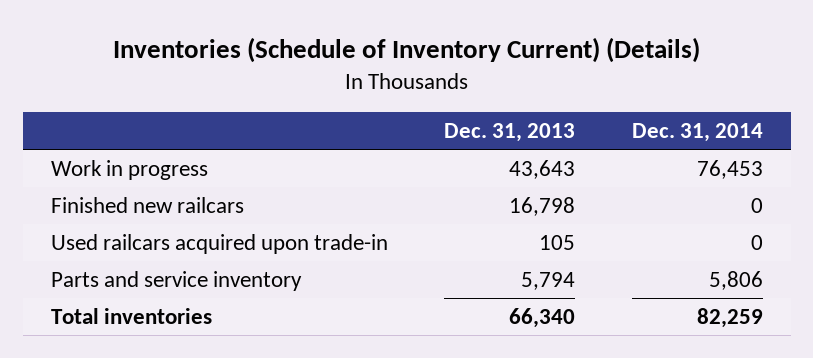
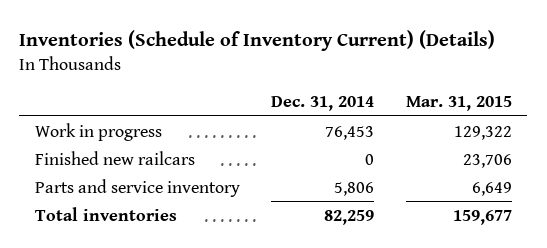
[444,123,576,143] Dec. 31, 2013 -> none
none -> [405,95,512,111] Mar. 31, 2015
[50,233,388,254] Used railcars acquired upon trade-in -> none

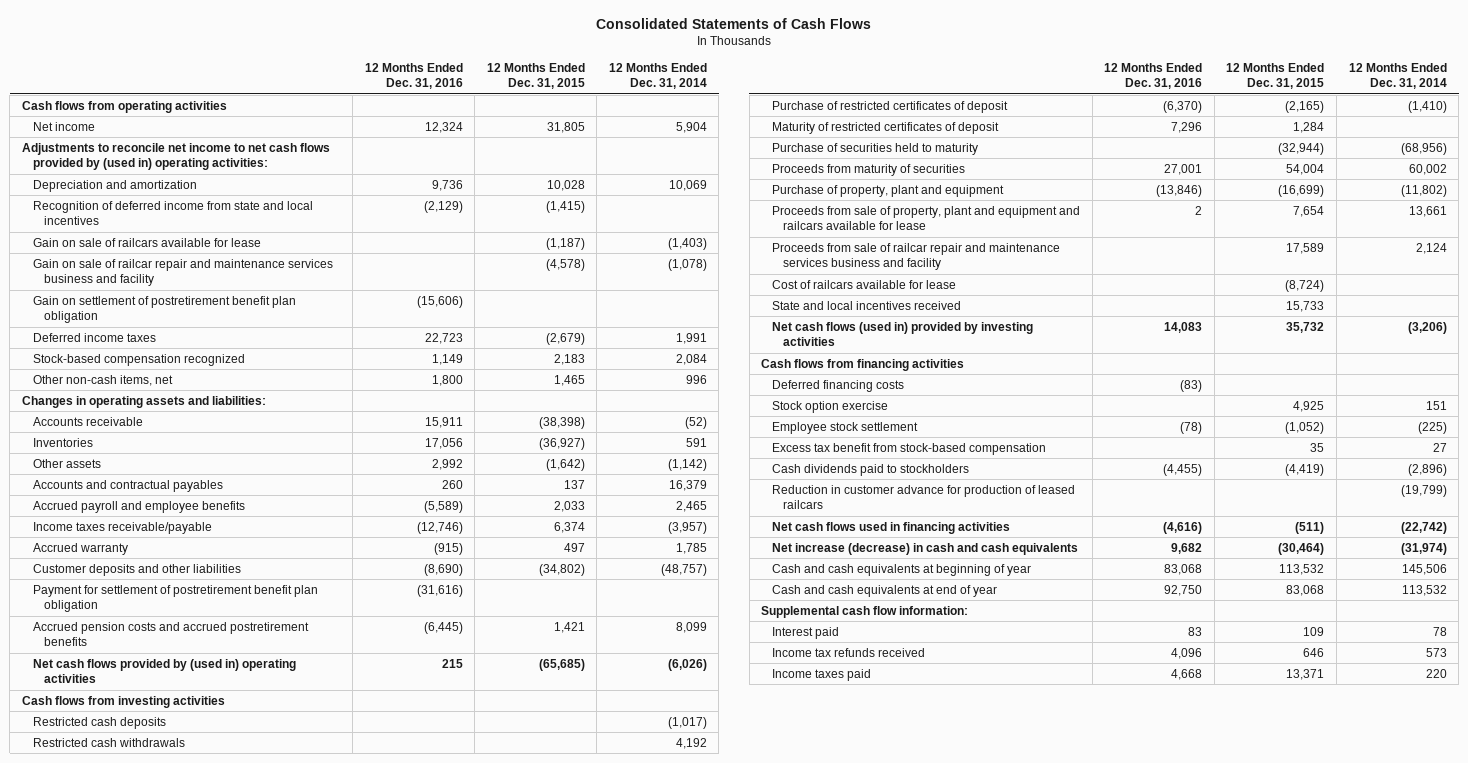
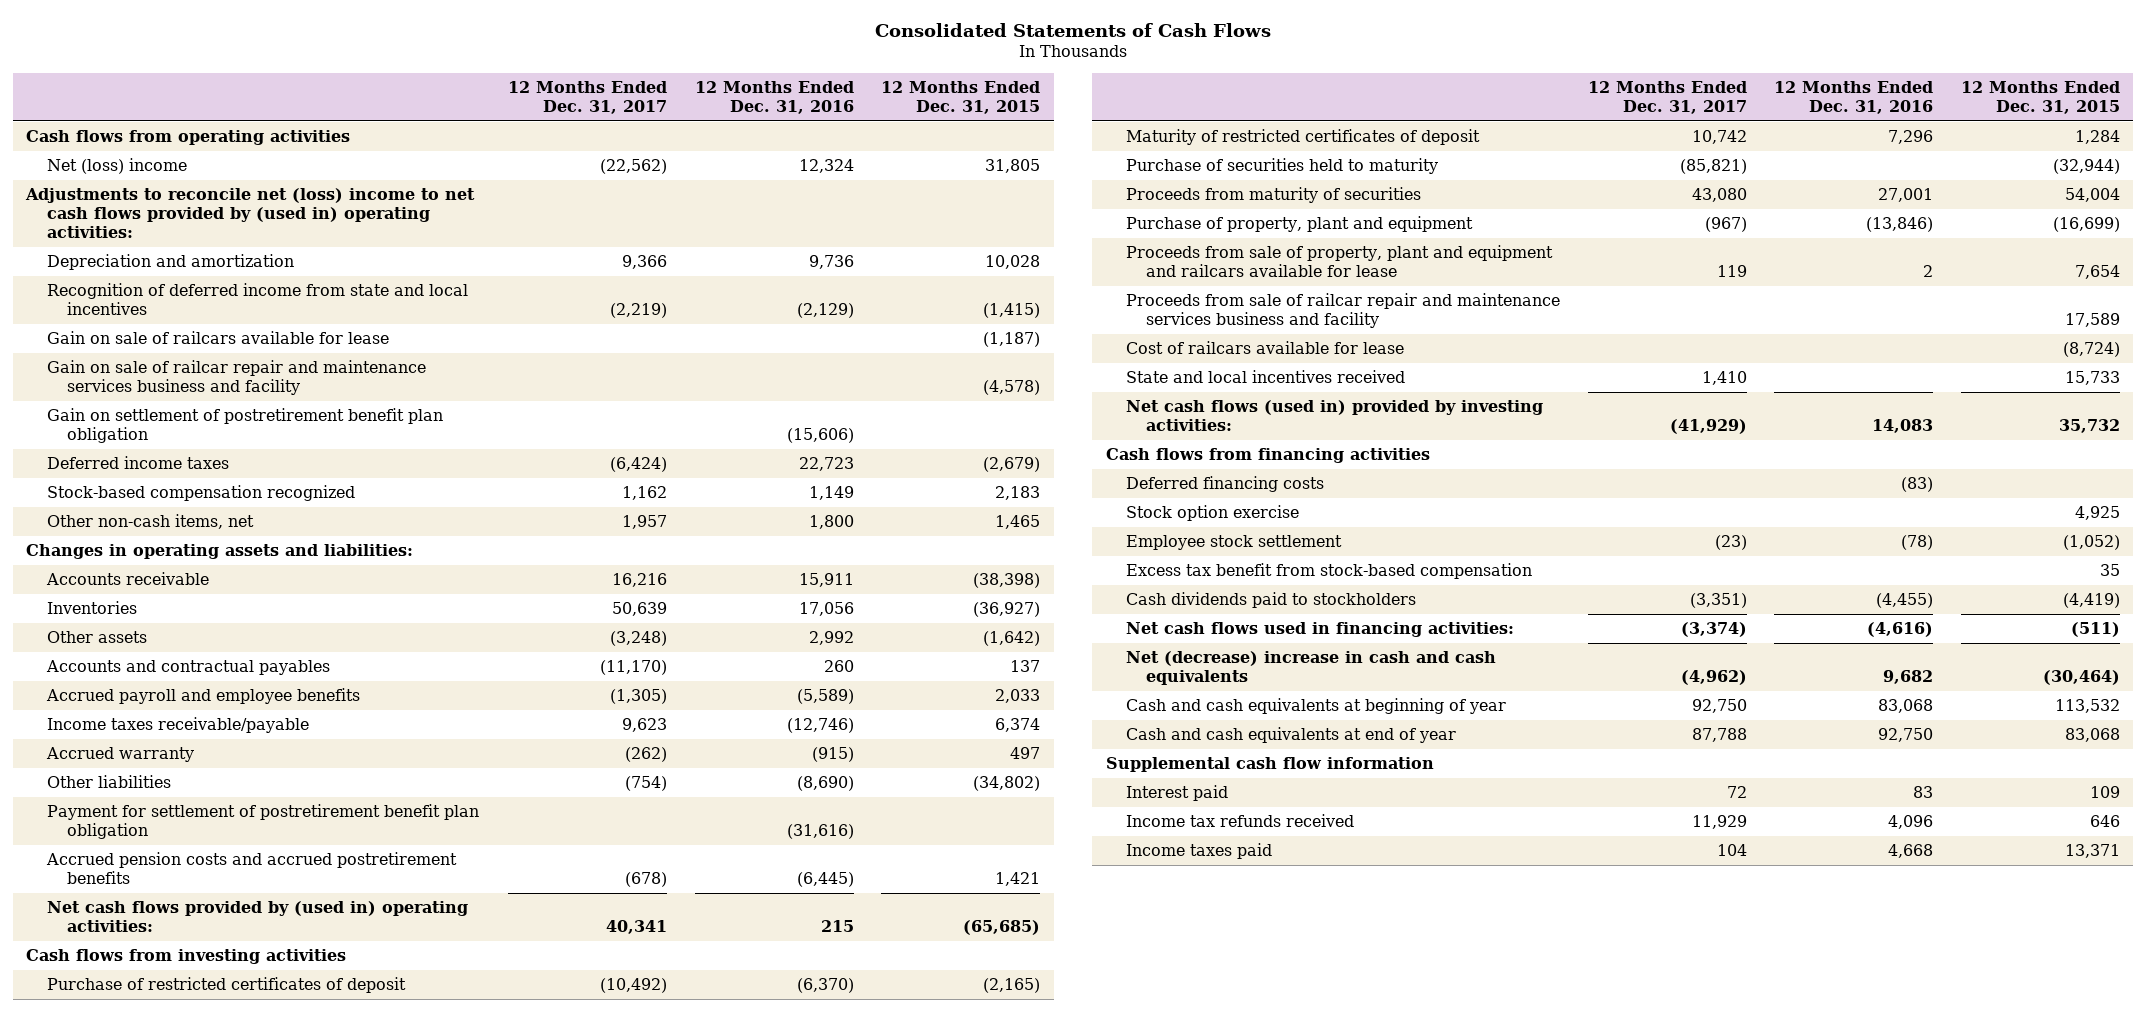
[608,63,707,90] 12 Months Ended Dec. 31, 2014 -> none
none -> [508,81,668,115] 12 Months Ended Dec. 31, 2017
[32,121,95,131] Net income -> [46,158,187,175] Net (loss) income
[21,142,330,171] Adjustments to reconcile net income to net cash flows provided by (used in) operating activities: -> [25,188,476,239] Adjustments to reconcile net (loss) income to net cash flows provided by (used in) operating activities:
[32,563,241,576] Customer deposits and other liabilities -> [46,775,171,789] Other liabilities
[32,658,296,684] Net cash flows provided by (used in) operating activities -> [46,901,468,933] Net cash flows provided by (used in) operating activities:
[32,716,166,729] Restricted cash deposits -> none
[32,737,185,747] Restricted cash withdrawals -> none
[772,321,1034,347] Net cash flows (used in) provided by investing activities -> [1126,400,1544,432] Net cash flows (used in) provided by investing activities:
[772,484,1076,510] Reduction in customer advance for production of leased railcars -> none
[772,521,1011,534] Net cash flows used in financing activities -> [1126,622,1515,638] Net cash flows used in financing activities:
[772,542,1079,555] Net increase (decrease) in cash and cash equivalents -> [1126,651,1497,686] Net (decrease) increase in cash and cash equivalents
[761,605,969,618] Supplemental cash flow information: -> [1106,757,1435,773] Supplemental cash flow information

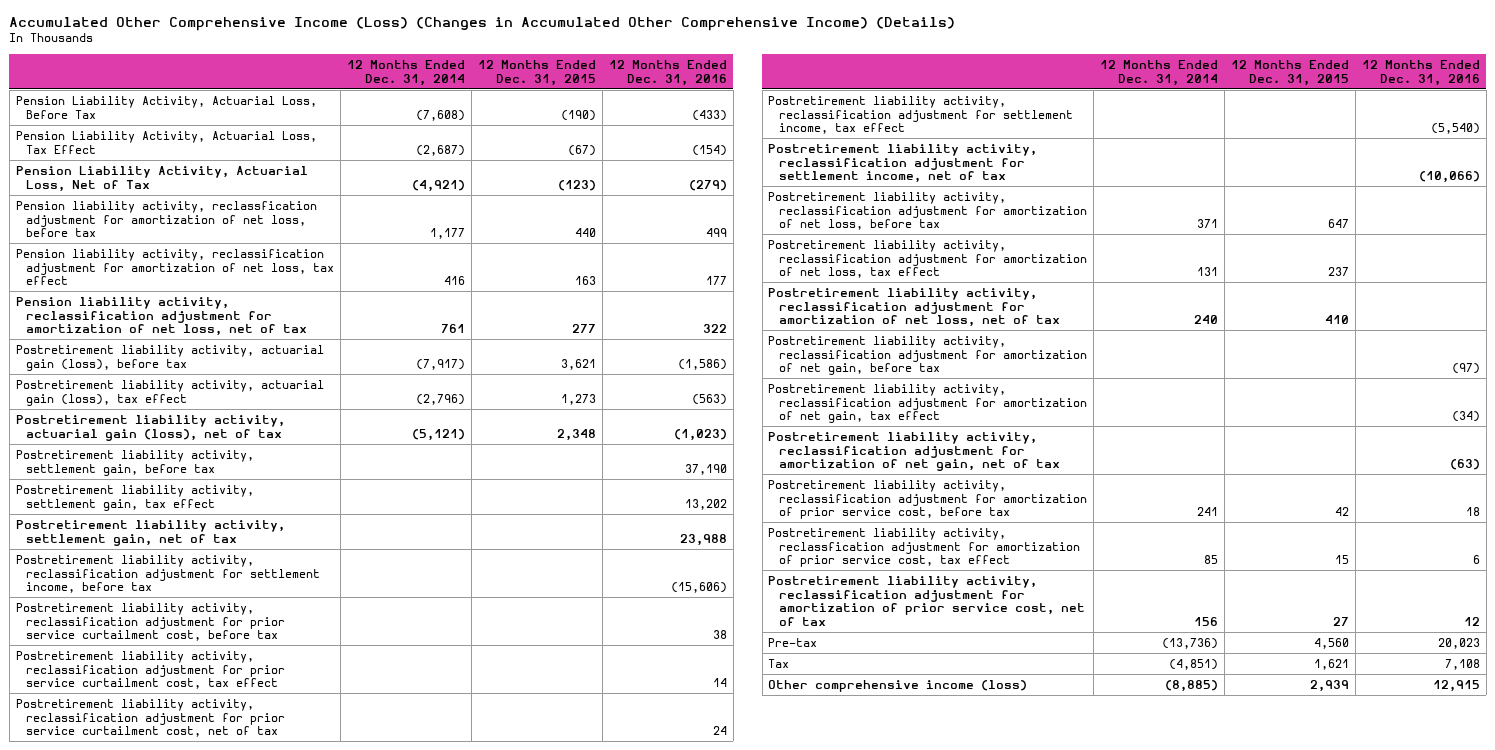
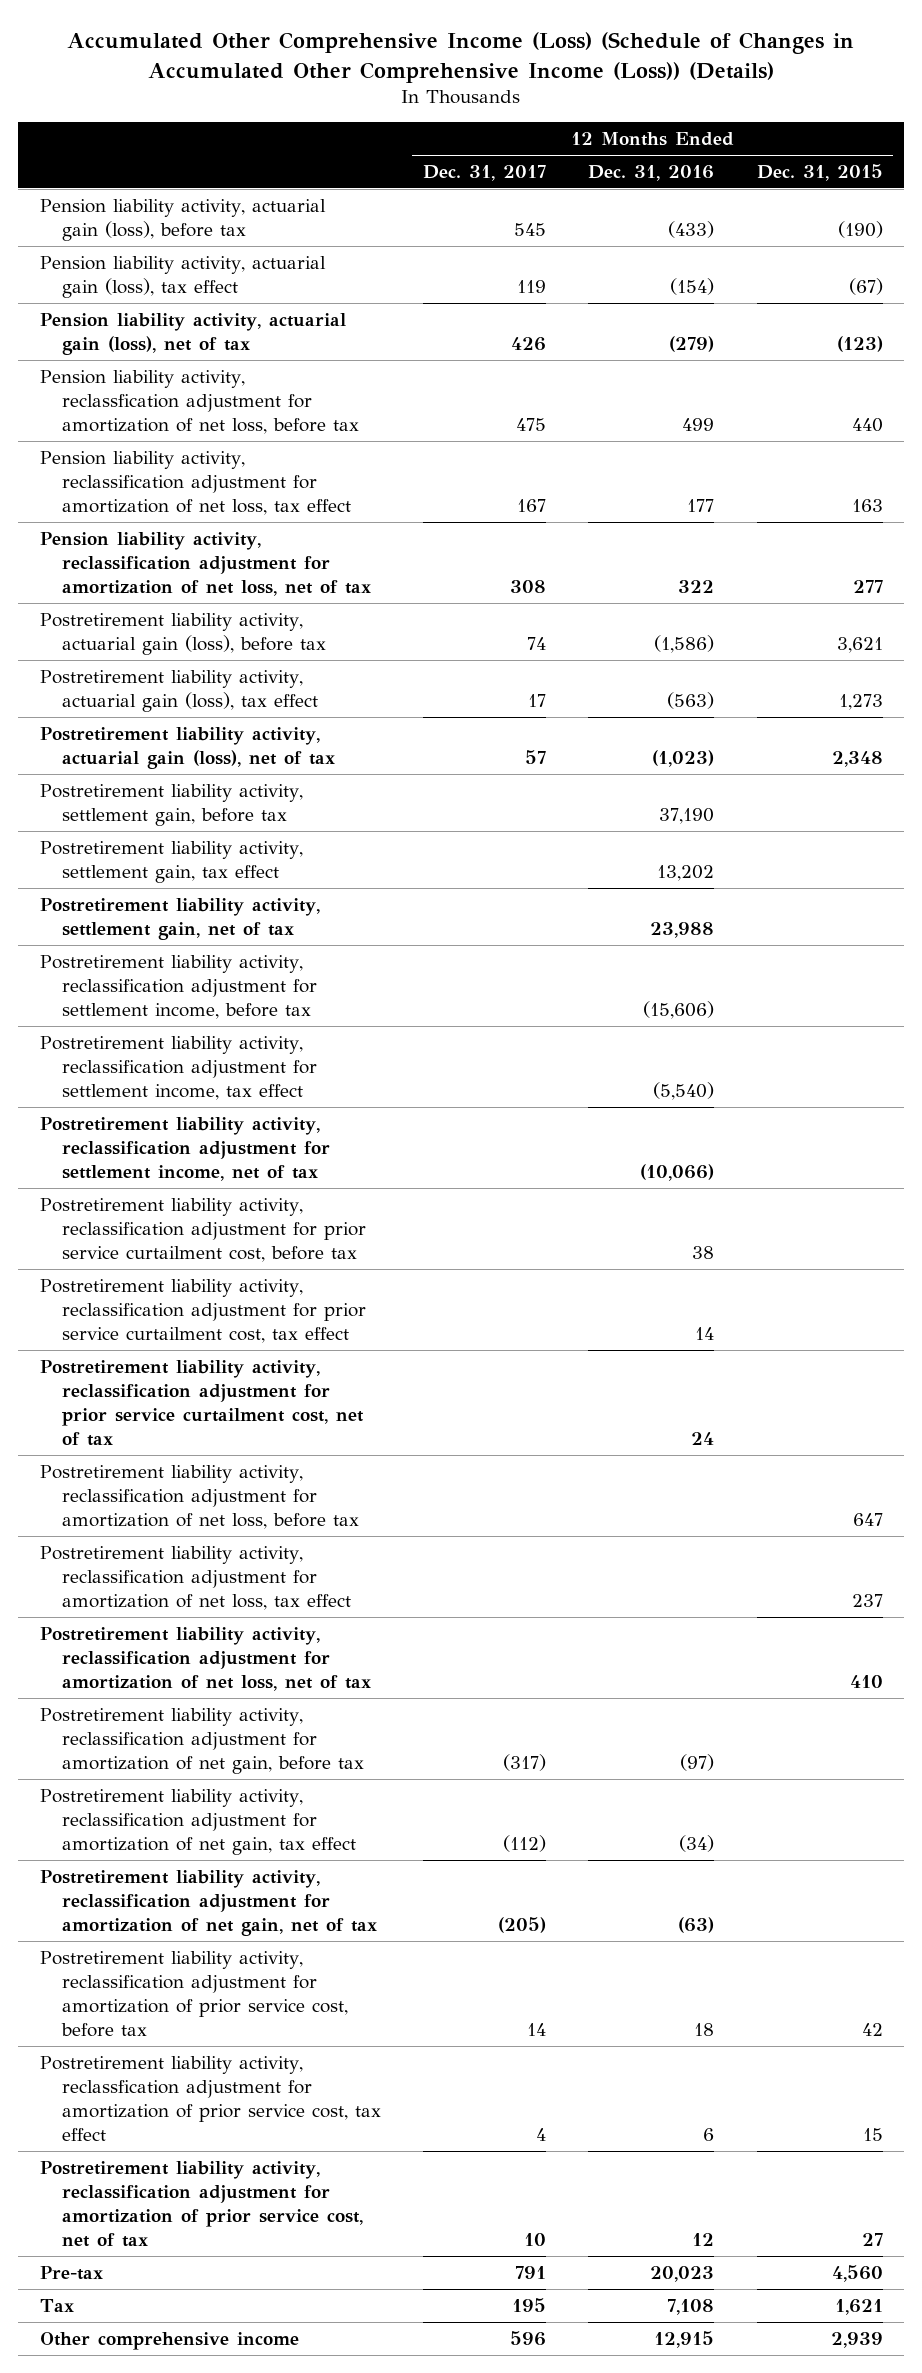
[9,17,956,32] Accumulated Other Comprehensive Income (Loss) (Changes in Accumulated Other Comprehensive Income) (Details) -> [67,32,855,83] Accumulated Other Comprehensive Income (Loss) (Schedule of Changes in Accumulated Other Comprehensive Income (Loss)) (Details)
[347,59,466,86] 12 Months Ended Dec. 31, 2014 -> none
none -> [422,164,546,181] Dec. 31, 2017
[15,95,317,119] Pension Liability Activity, Actuarial Loss, Before Tax -> [39,198,326,242] Pension liability activity, actuarial gain (loss), before tax
[15,130,317,154] Pension Liability Activity, Actuarial Loss, Tax Effect -> [39,255,326,299] Pension liability activity, actuarial gain (loss), tax effect
[15,165,308,192] Pension Liability Activity, Actuarial Loss, Net of Tax -> [39,312,346,356] Pension liability activity, actuarial gain (loss), net of tax
[768,95,1074,135] Postretirement liability activity, reclassification adjustment for settlement income, tax effect -> [39,1035,317,1101] Postretirement liability activity, reclassification adjustment for settlement income, tax effect
[768,143,1038,184] Postretirement liability activity, reclassification adjustment for settlement income, net of tax -> [39,1116,330,1182] Postretirement liability activity, reclassification adjustment for settlement income, net of tax
[768,679,1028,692] Other comprehensive income (loss) -> [39,2331,299,2350] Other comprehensive income

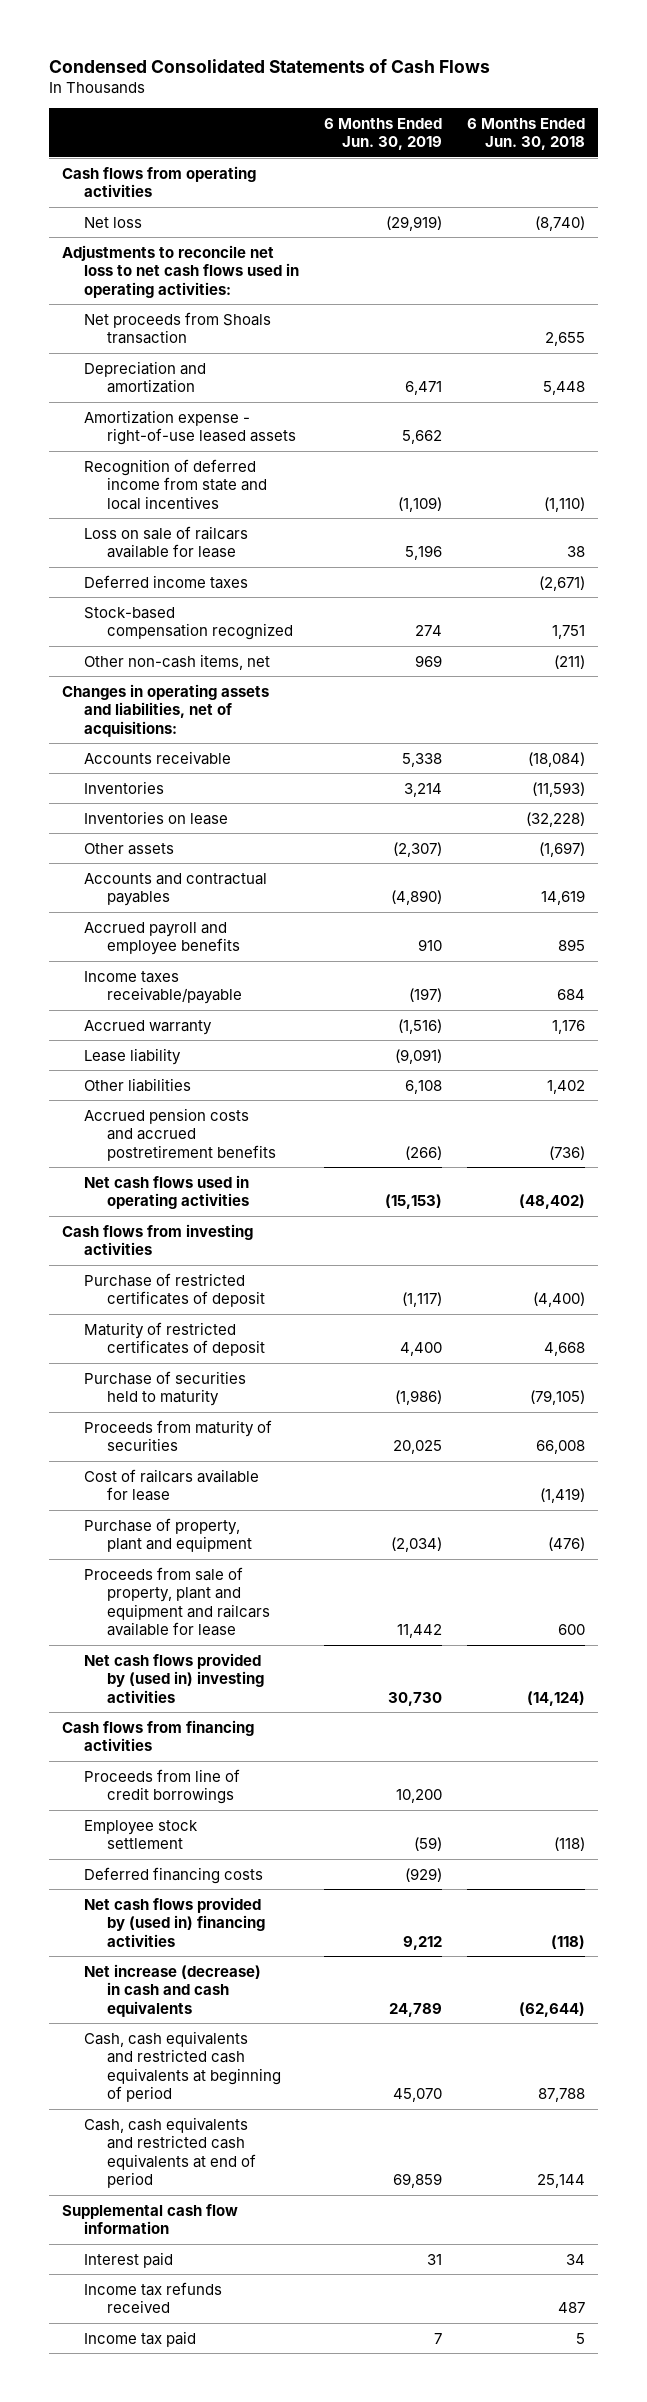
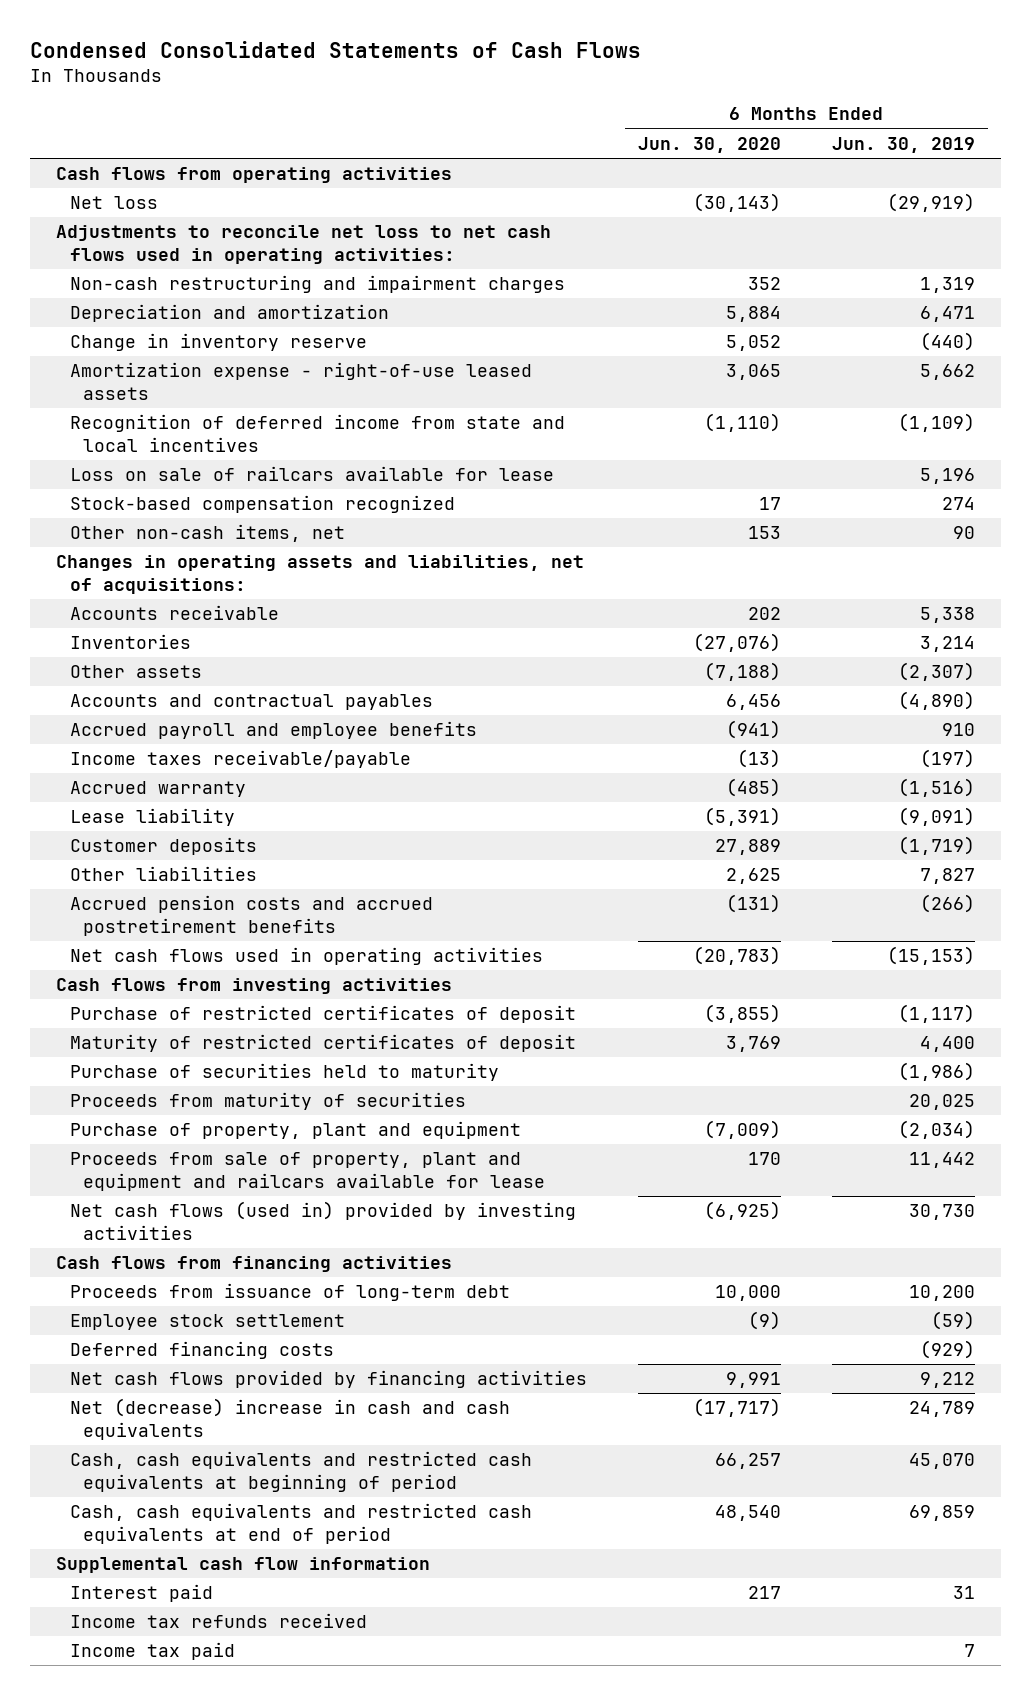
[467,117,586,151] 6 Months Ended Jun. 30, 2018 -> none
none -> [637,136,781,153] Jun. 30, 2020
[84,311,272,345] Net proceeds from Shoals transaction -> none
none -> [69,275,565,294] Non-cash restructuring and impairment charges
none -> [69,333,367,352] Change in inventory reserve
[84,574,249,589] Deferred income taxes -> none
[415,654,443,667] 969 -> [953,526,976,540] 90
[84,810,229,825] Inventories on lease -> none
none -> [69,837,257,856] Customer deposits
[405,1079,443,1094] 6,108 -> [920,868,976,885] 7,827
[84,1468,260,1502] Cost of railcars available for lease -> none
[84,1652,265,1703] Net cash flows provided by (used in) investing activities -> [69,1201,576,1241] Net cash flows (used in) provided by investing activities
[84,1768,241,1805] Proceeds from line of credit borrowings -> none
none -> [69,1283,510,1302] Proceeds from issuance of long-term debt
[84,1896,266,1947] Net cash flows provided by (used in) financing activities -> [69,1370,587,1389] Net cash flows provided by financing activities
[84,1963,262,2017] Net increase (decrease) in cash and cash equivalents -> [69,1398,510,1441] Net (decrease) increase in cash and cash equivalents

